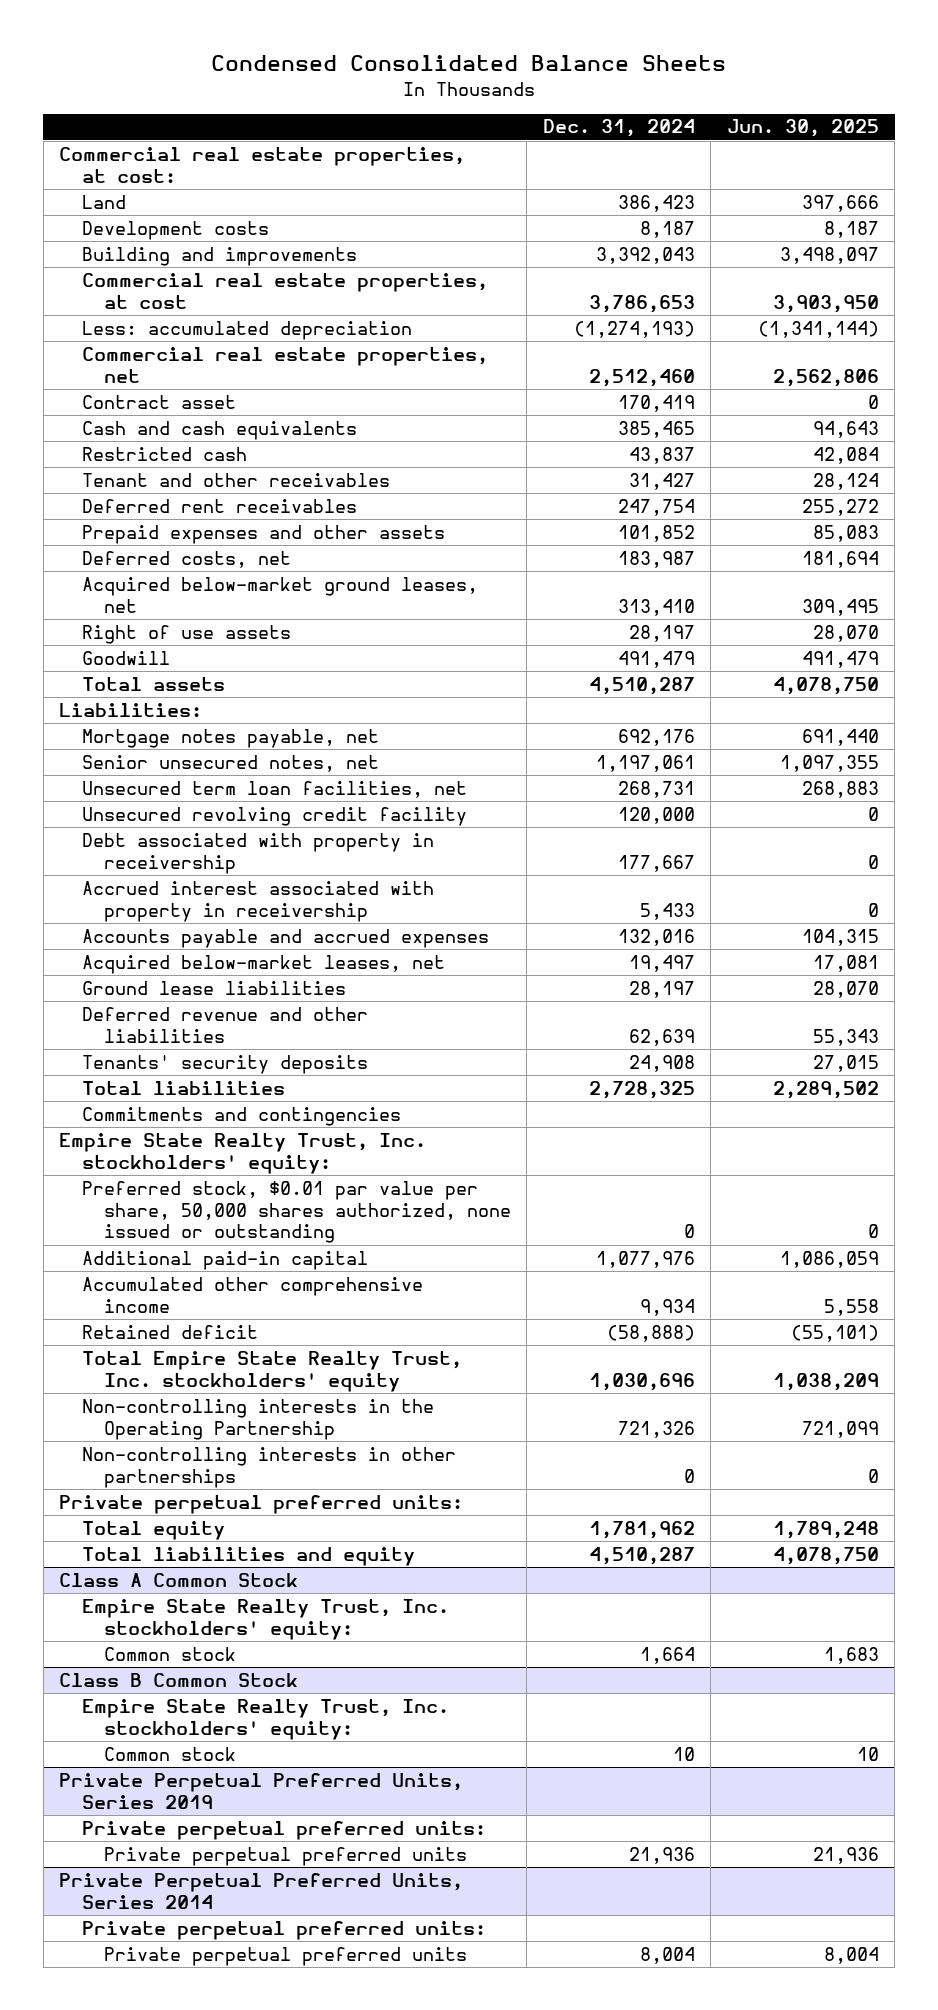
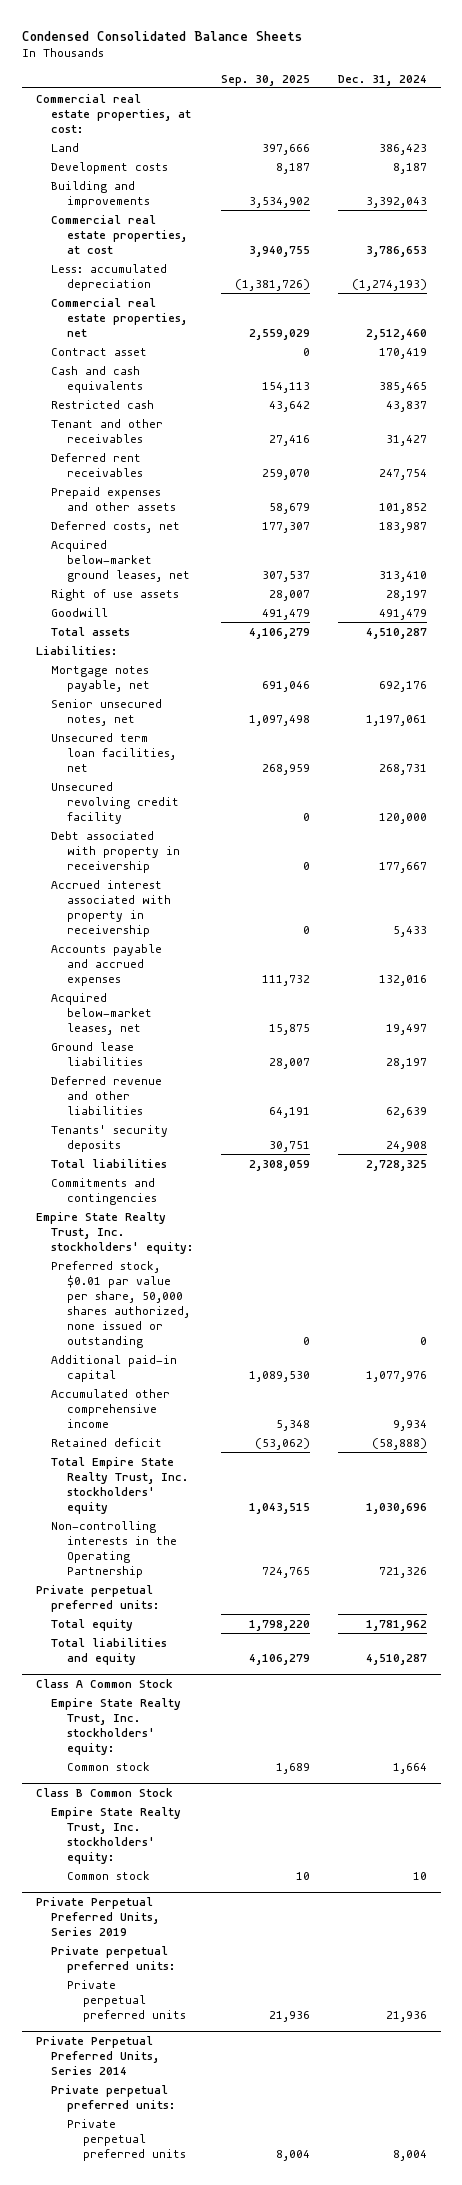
[726,119,879,138] Jun. 30, 2025 -> none
none -> [220,74,310,86] Sep. 30, 2025
[81,1446,456,1488] Non-controlling interests in other partnerships -> none

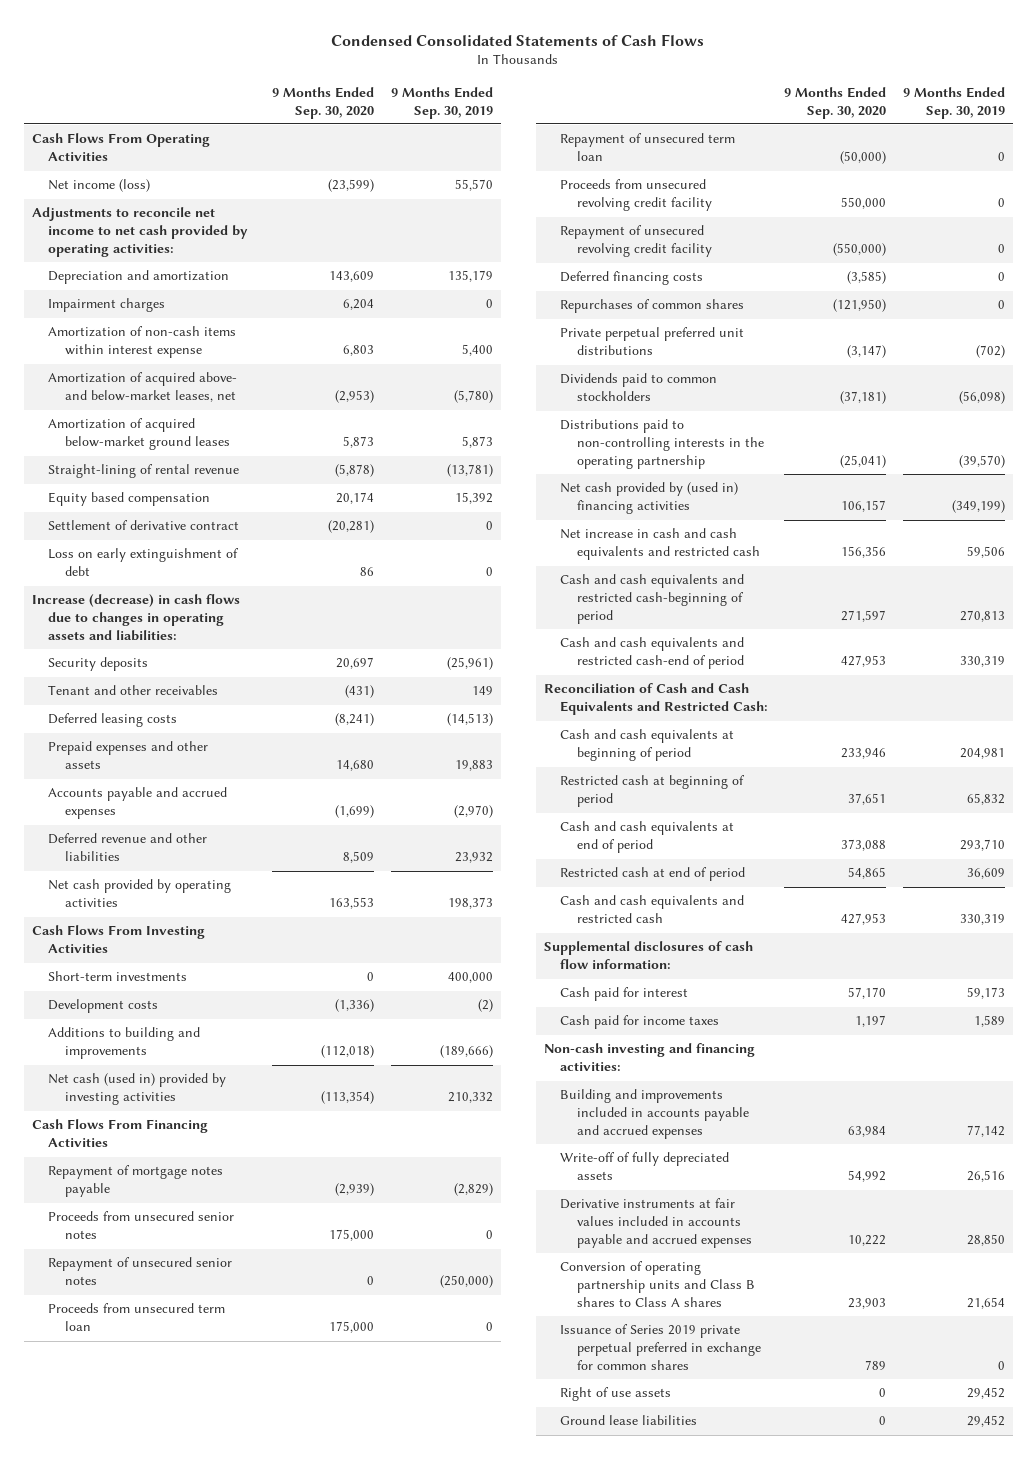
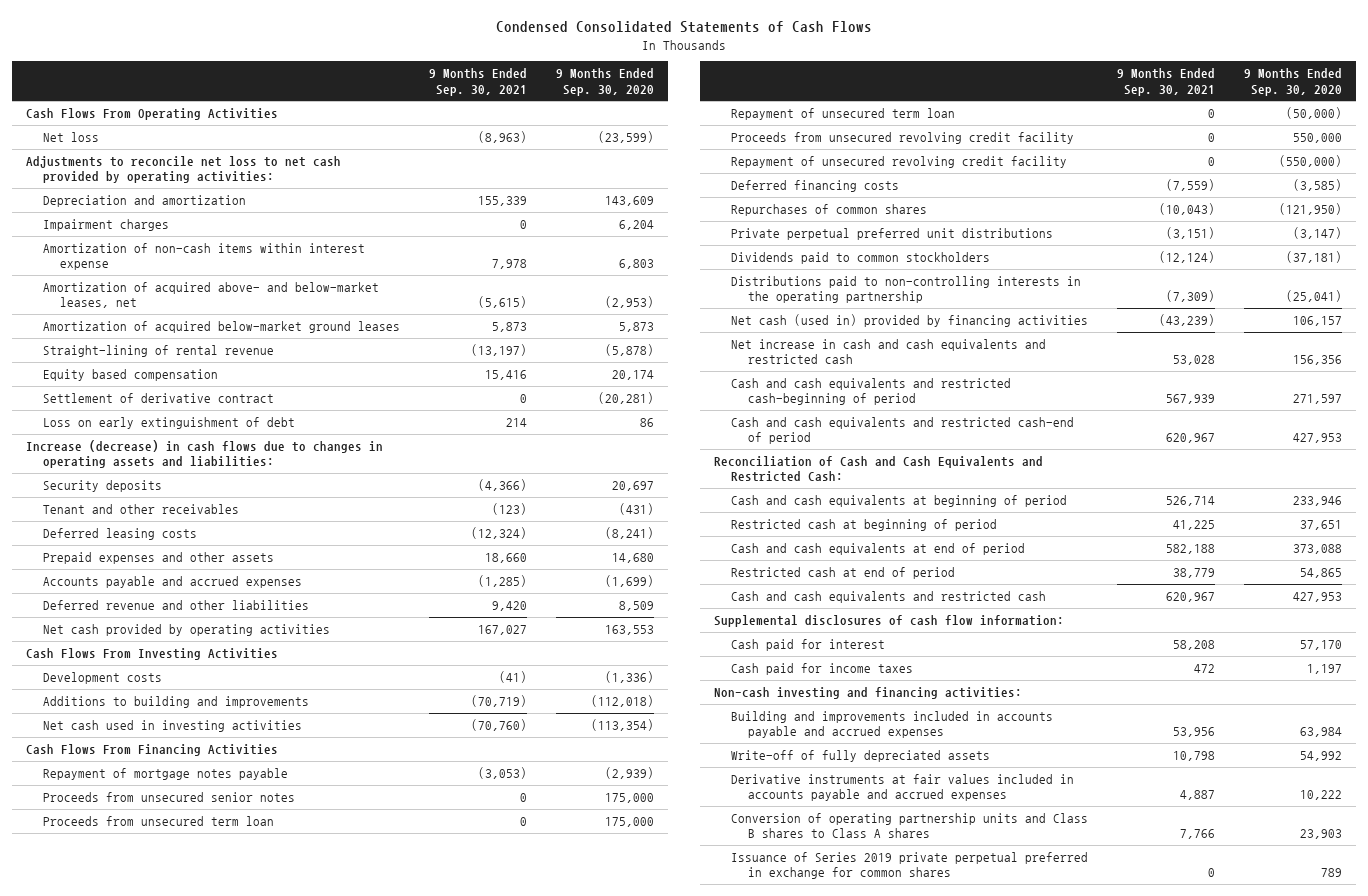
[390,86,493,119] 9 Months Ended Sep. 30, 2019 -> none
none -> [428,68,527,96] 9 Months Ended Sep. 30, 2021
[48,179,151,193] Net income (loss) -> [43,132,100,143] Net loss
[31,207,249,257] Adjustments to reconcile net income to net cash provided by operating activities: -> [26,156,342,184] Adjustments to reconcile net loss to net cash provided by operating activities:
[48,971,188,982] Short-term investments -> none
[48,1073,227,1106] Net cash (used in) provided by investing activities -> [43,720,303,733] Net cash used in investing activities
[48,1257,233,1286] Repayment of unsecured senior notes -> none
[560,482,739,515] Net cash provided by (used in) financing activities -> [731,314,1089,328] Net cash (used in) provided by financing activities
[560,1387,672,1402] Right of use assets -> none
[560,1415,698,1426] Ground lease liabilities -> none

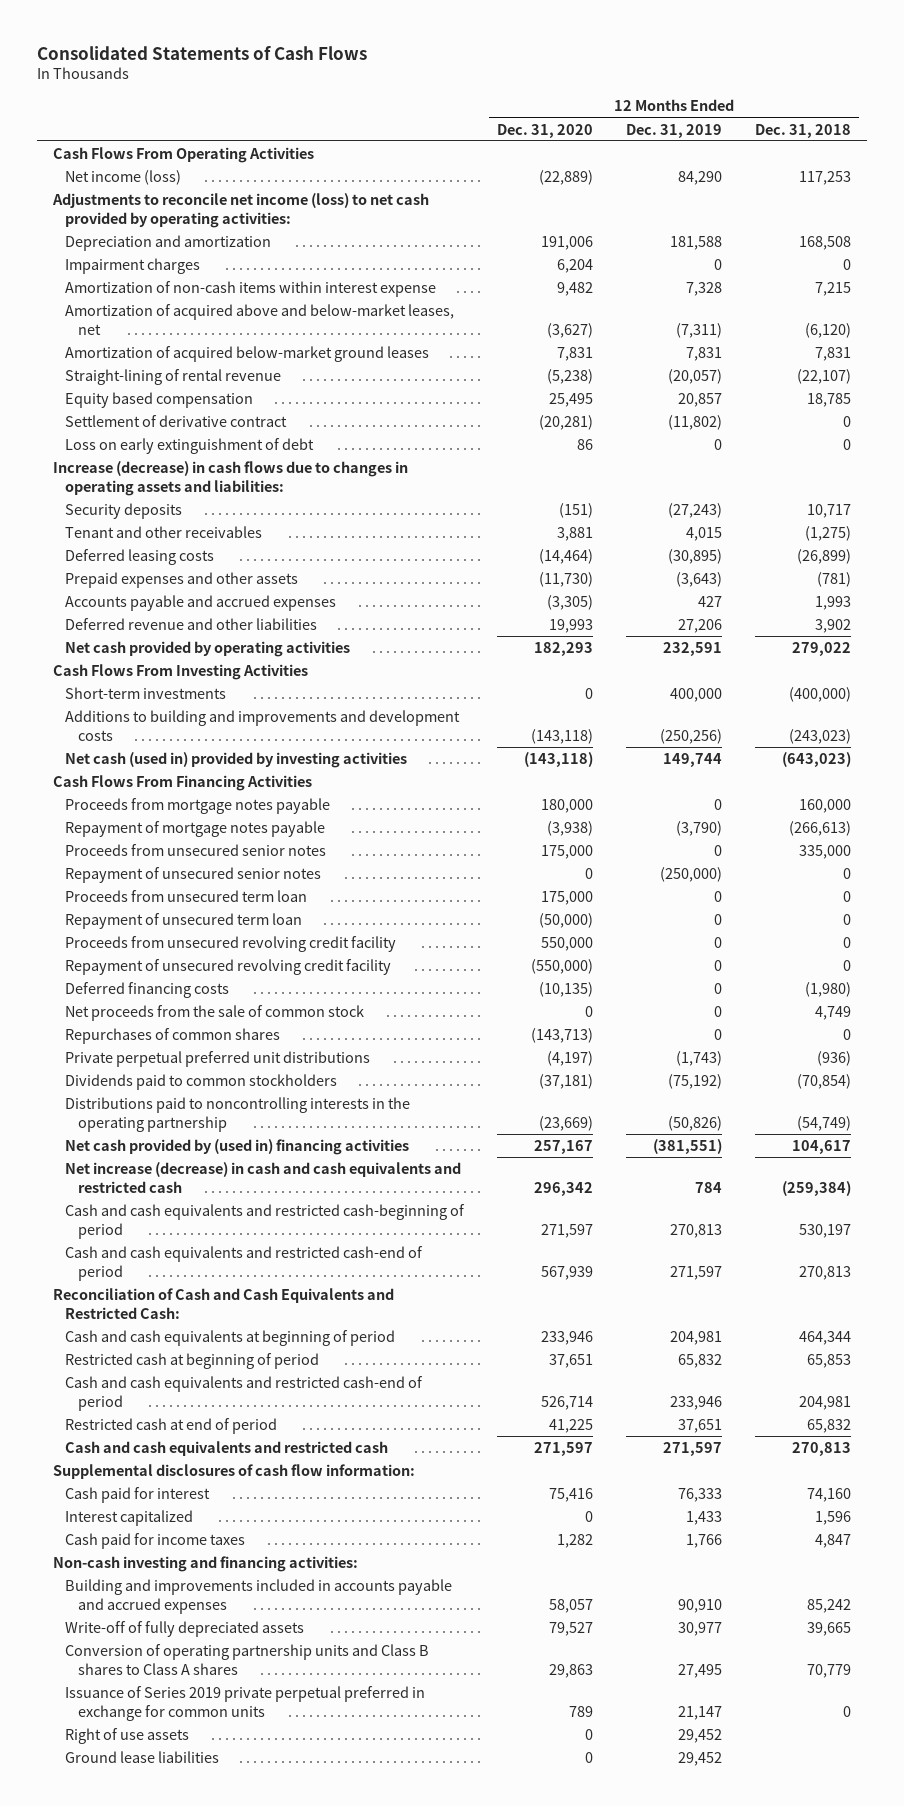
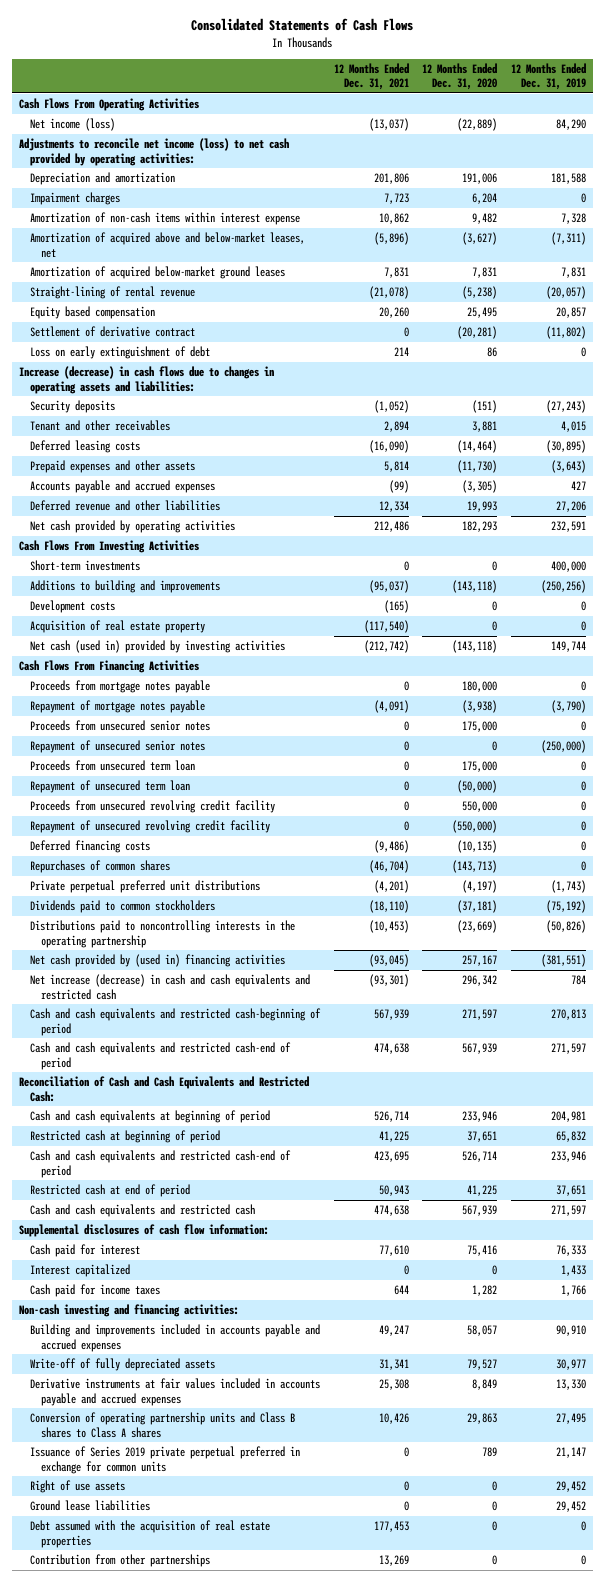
[754,123,851,138] Dec. 31, 2018 -> none
none -> [333,62,409,91] 12 Months Ended Dec. 31, 2021
[65,710,461,741] Additions to building and improvements and development costs -> [29,579,220,593] Additions to building and improvements
none -> [29,599,115,613] Development costs
none -> [29,619,205,633] Acquisition of real estate property
[65,1005,365,1022] Net proceeds from the sale of common stock -> none
[534,1442,594,1457] 271,597 -> [462,1204,498,1216] 567,939
none -> [29,1377,320,1406] Derivative instruments at fair values included in accounts payable and accrued expenses
none -> [29,1519,270,1548] Debt assumed with the acquisition of real estate properties
none -> [29,1553,210,1567] Contribution from other partnerships

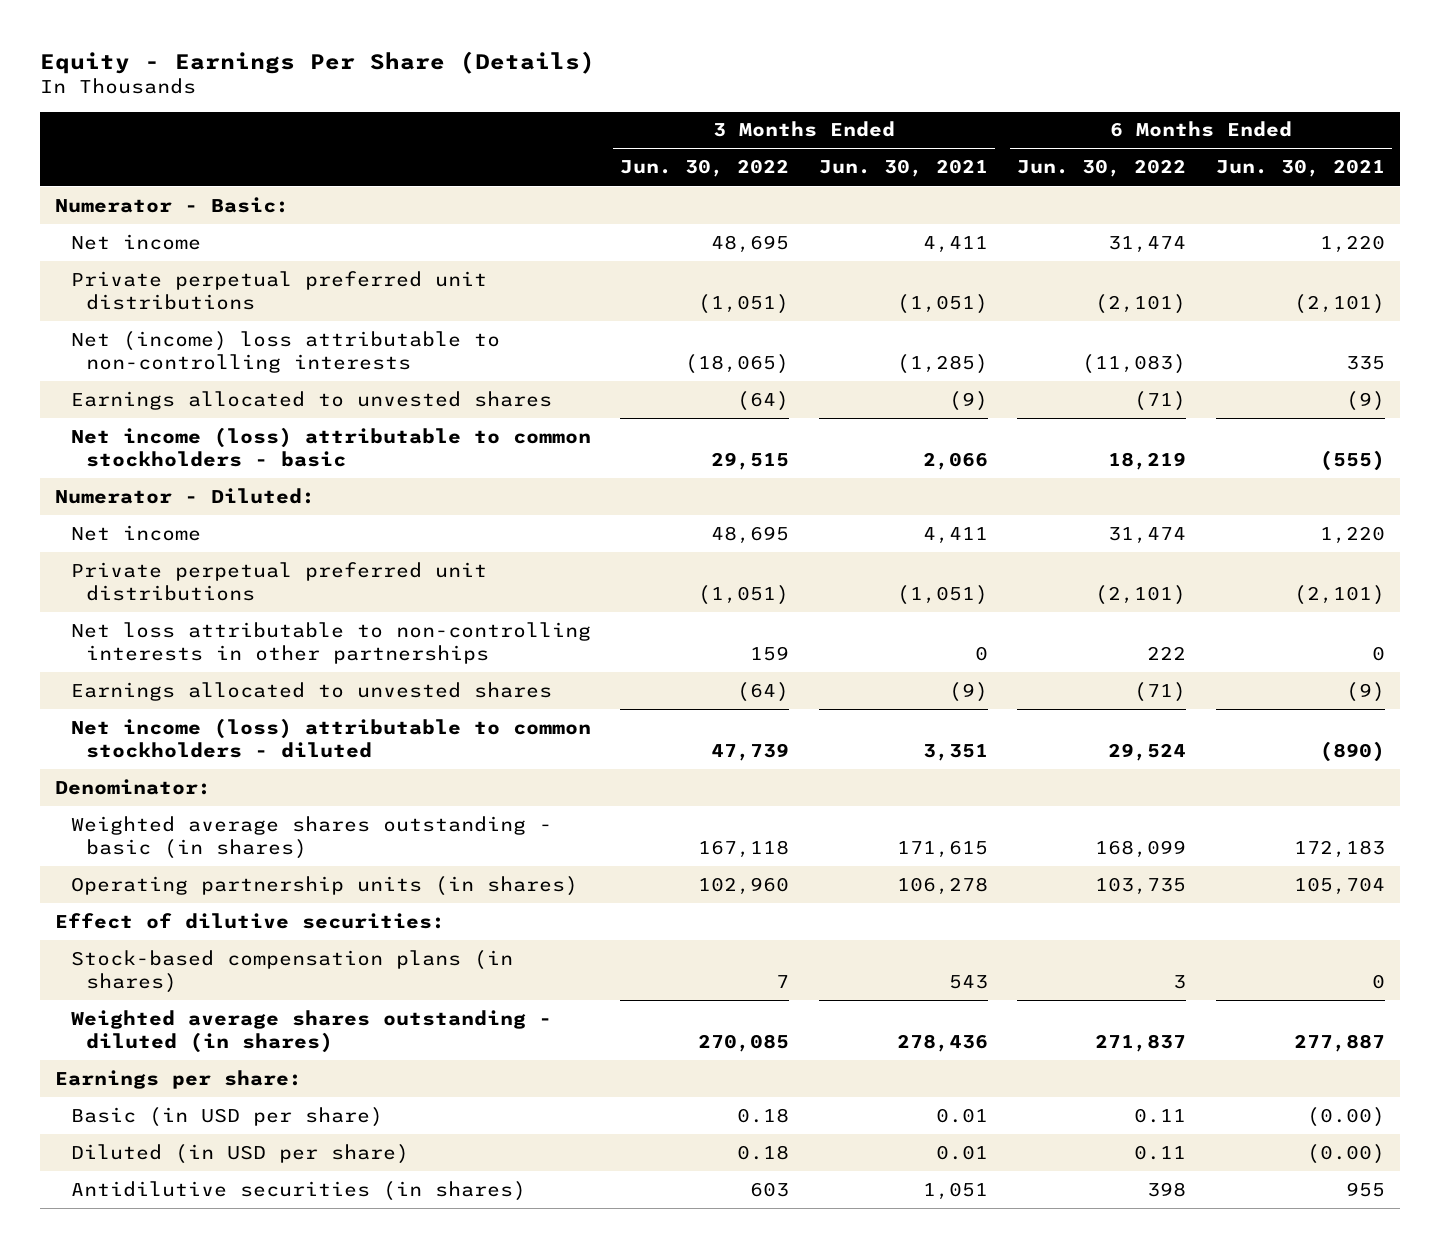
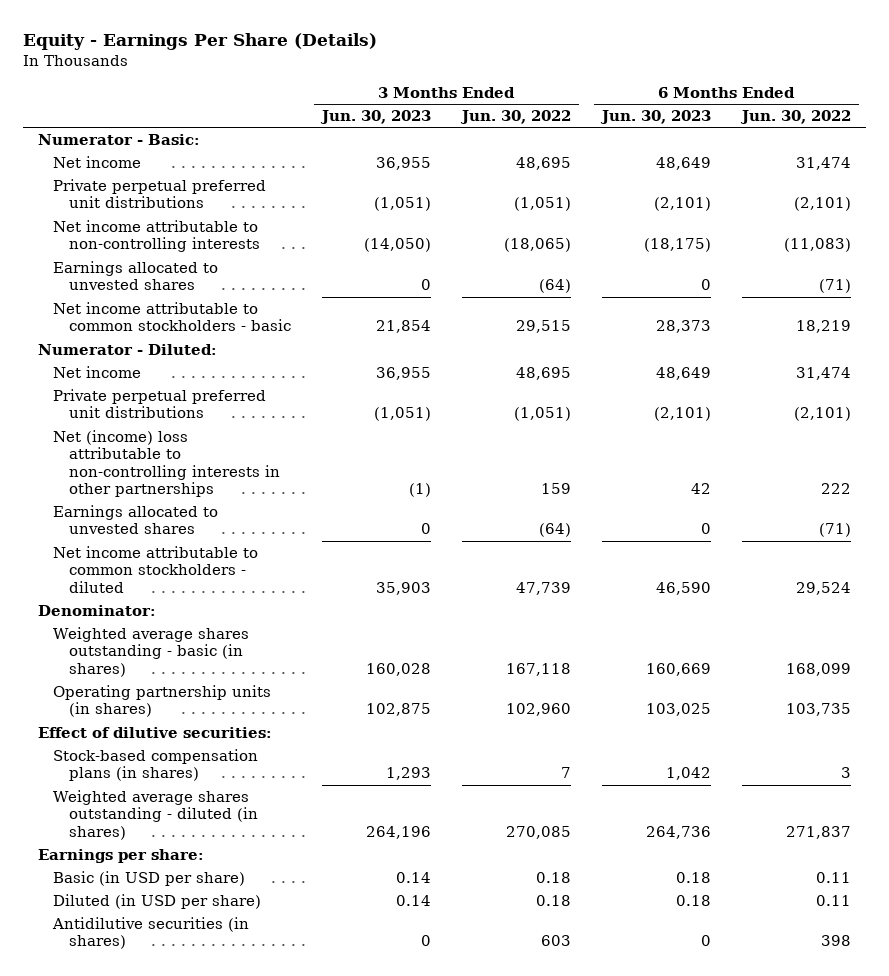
[818,159,988,178] Jun. 30, 2021 -> none
[1215,159,1385,178] Jun. 30, 2021 -> none
none -> [319,110,431,125] Jun. 30, 2023
none -> [599,110,711,125] Jun. 30, 2023
[70,330,500,373] Net (income) loss attributable to non-controlling interests -> [53,220,260,253] Net income attributable to non-controlling interests
[70,426,591,467] Net income (loss) attributable to common stockholders - basic -> [53,302,291,332] Net income attributable to common stockholders - basic
[70,621,591,664] Net loss attributable to non-controlling interests in other partnerships -> [53,430,280,497] Net (income) loss attributable to non-controlling interests in other partnerships
[70,717,591,758] Net income (loss) attributable to common stockholders - diluted -> [53,546,259,593] Net income attributable to common stockholders - diluted

